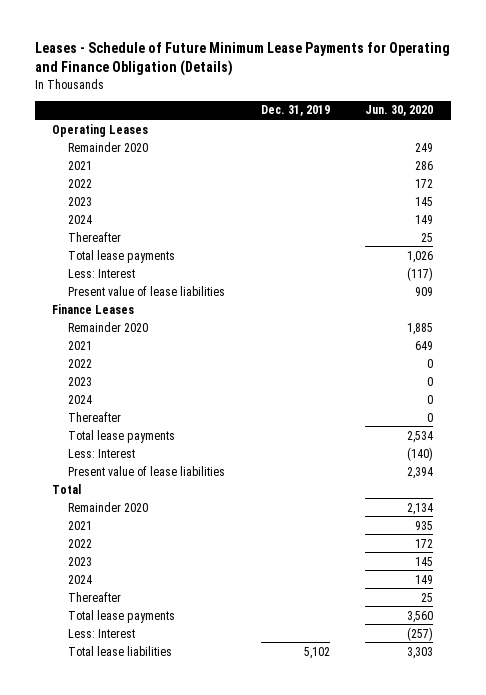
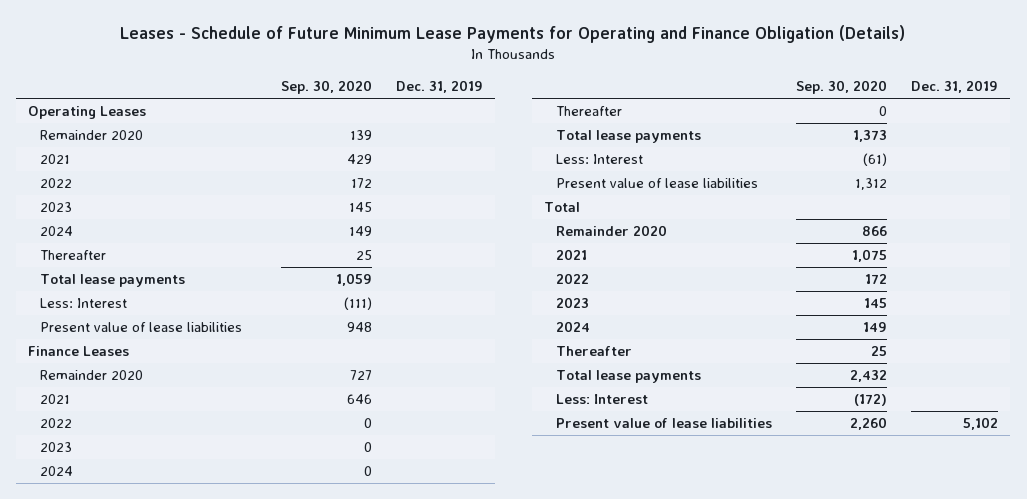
[365,105,434,117] Jun. 30, 2020 -> none
none -> [280,80,372,95] Sep. 30, 2020
[68,645,173,656] Total lease liabilities -> [555,418,772,429] Present value of lease liabilities

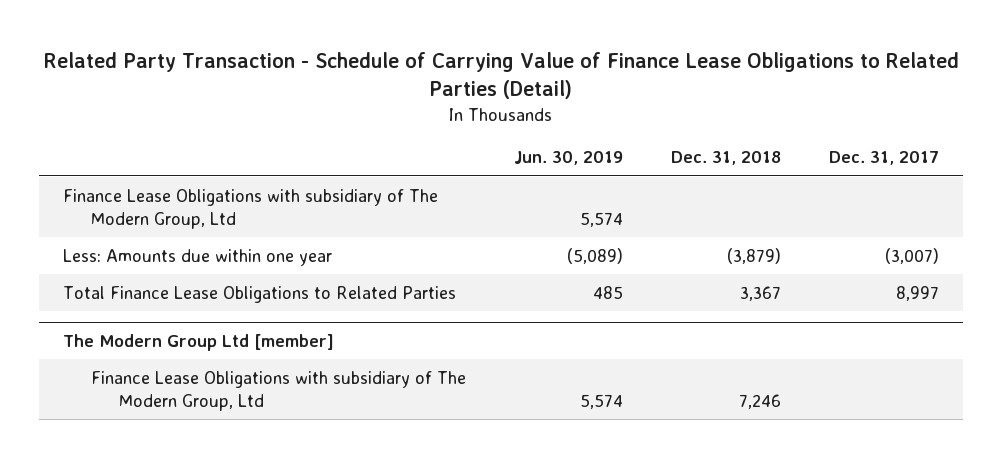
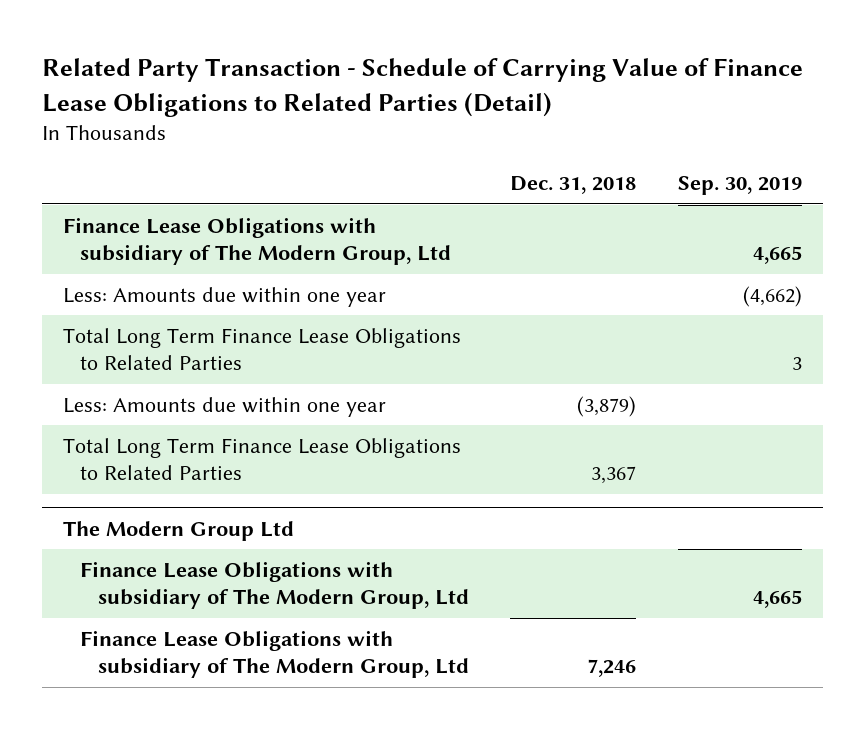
[514,151,624,166] Jun. 30, 2019 -> none
[828,151,939,166] Dec. 31, 2017 -> none
none -> [678,176,803,196] Sep. 30, 2019
none -> [63,286,387,307] Less: Amounts due within one year
none -> [63,327,462,371] Total Long Term Finance Lease Obligations to Related Parties
[63,285,457,303] Total Finance Lease Obligations to Related Parties -> [63,437,462,481] Total Long Term Finance Lease Obligations to Related Parties
[63,334,335,352] The Modern Group Ltd [member] -> [63,520,295,541] The Modern Group Ltd
none -> [80,560,469,610] Finance Lease Obligations with subsidiary of The Modern Group, Ltd

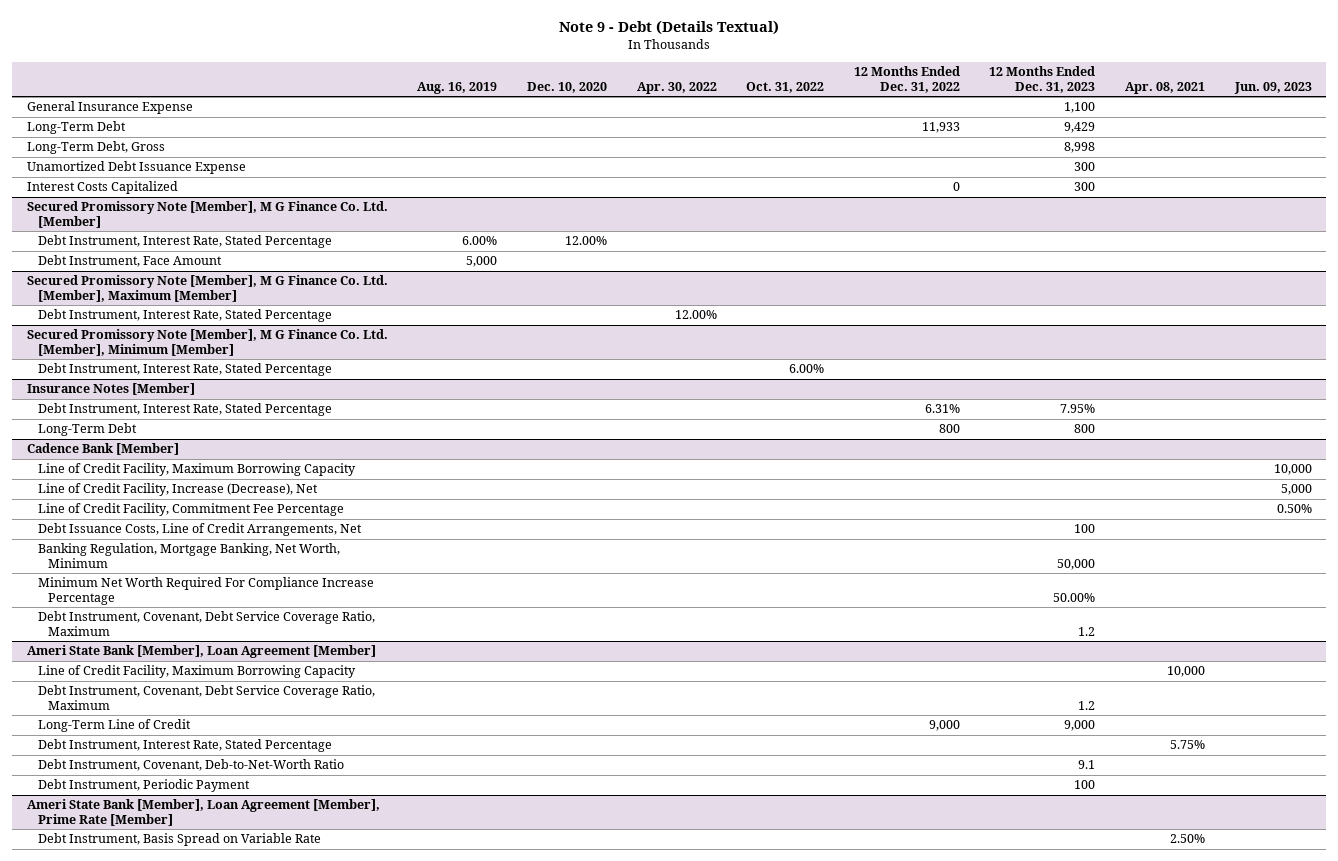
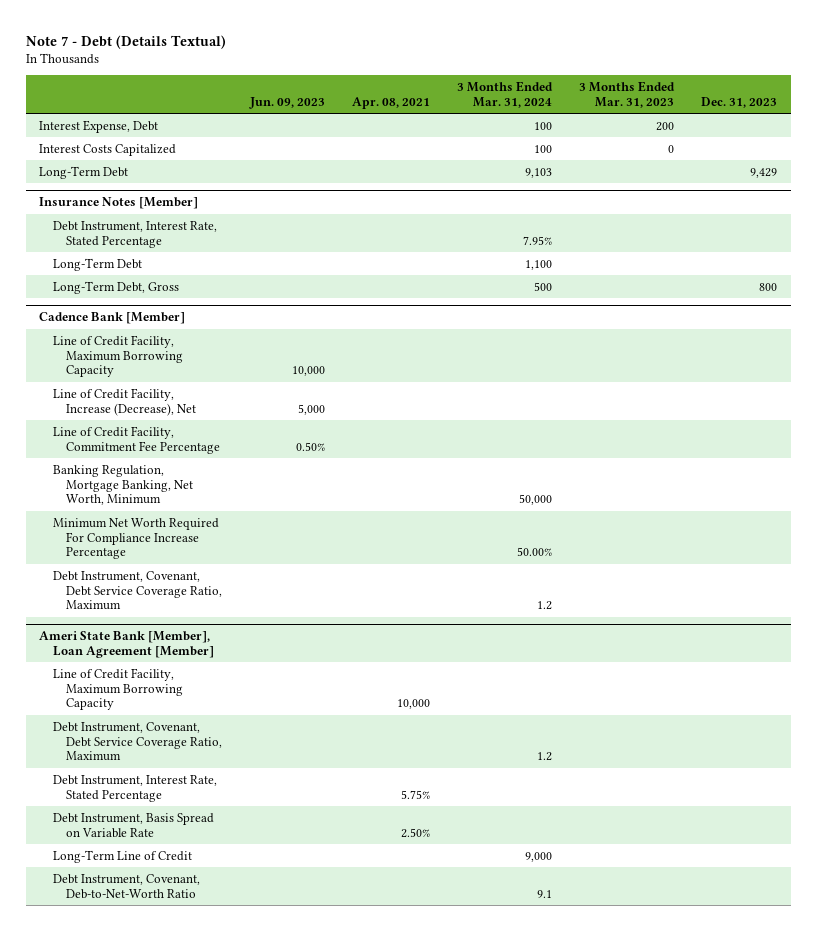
[559,19,780,35] Note 9 - Debt (Details Textual) -> [25,34,226,49] Note 7 - Debt (Details Textual)
[417,81,498,94] Aug. 16, 2019 -> none
[526,81,607,93] Dec. 10, 2020 -> none
[636,81,717,94] Apr. 30, 2022 -> none
[746,81,825,93] Oct. 31, 2022 -> none
[853,66,960,93] 12 Months Ended Dec. 31, 2022 -> none
[989,66,1096,93] 12 Months Ended Dec. 31, 2023 -> none
none -> [456,81,553,109] 3 Months Ended Mar. 31, 2024
none -> [579,81,676,109] 3 Months Ended Mar. 31, 2023
none -> [701,97,778,109] Dec. 31, 2023
[26,101,193,115] General Insurance Expense -> none
[26,141,165,155] Long-Term Debt, Gross -> none
[26,161,246,175] Unamortized Debt Issuance Expense -> none
none -> [39,119,159,133] Interest Expense, Debt
[26,201,388,229] Secured Promissory Note [Member], M G Finance Co. Ltd. [Member] -> none
[37,235,332,249] Debt Instrument, Interest Rate, Stated Percentage -> none
[37,255,222,268] Debt Instrument, Face Amount -> none
[26,275,388,303] Secured Promissory Note [Member], M G Finance Co. Ltd. [Member], Maximum [Member] -> none
[37,309,332,323] Debt Instrument, Interest Rate, Stated Percentage -> none
[26,329,388,357] Secured Promissory Note [Member], M G Finance Co. Ltd. [Member], Minimum [Member] -> none
[37,363,332,377] Debt Instrument, Interest Rate, Stated Percentage -> none
[26,121,126,135] Long-Term Debt -> [39,165,129,179] Long-Term Debt
none -> [52,280,179,294] Long-Term Debt, Gross
[37,523,362,537] Debt Issuance Costs, Line of Credit Arrangements, Net -> none
none -> [52,812,214,838] Debt Instrument, Basis Spread on Variable Rate
[37,719,191,733] Long-Term Line of Credit -> [52,849,192,863] Long-Term Line of Credit
[37,779,250,793] Debt Instrument, Periodic Payment -> none
[26,799,380,827] Ameri State Bank [Member], Loan Agreement [Member], Prime Rate [Member] -> none
[37,833,321,847] Debt Instrument, Basis Spread on Variable Rate -> none

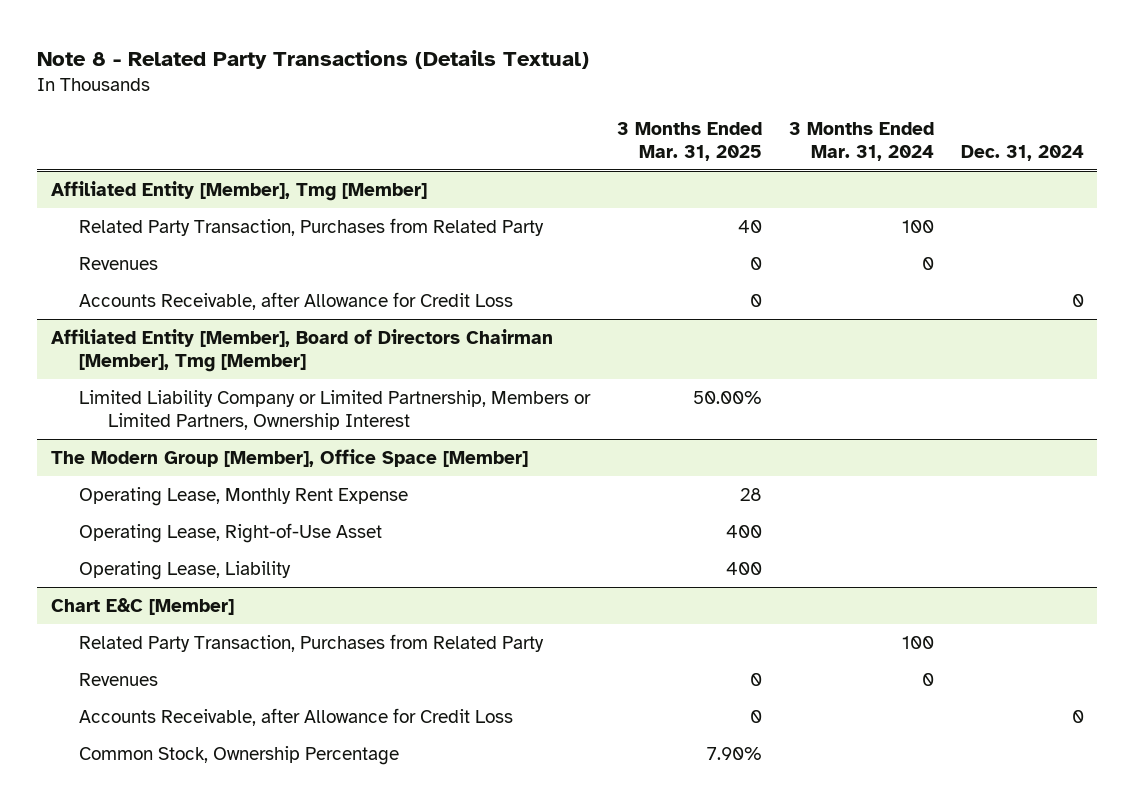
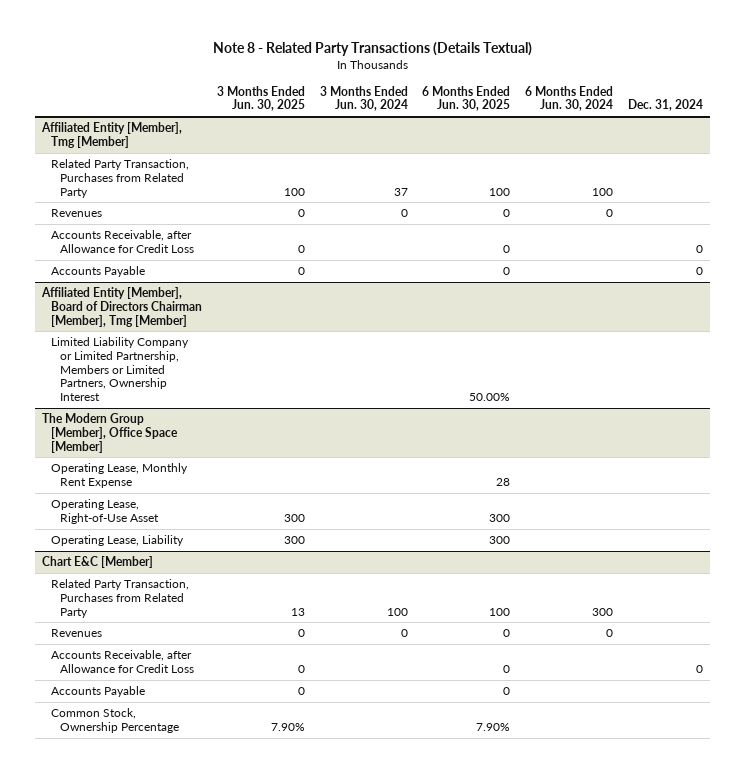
[617,121,763,161] 3 Months Ended Mar. 31, 2025 -> none
[789,121,935,161] 3 Months Ended Mar. 31, 2024 -> none
none -> [216,85,305,112] 3 Months Ended Jun. 30, 2025
none -> [319,85,408,112] 3 Months Ended Jun. 30, 2024
none -> [422,85,511,112] 6 Months Ended Jun. 30, 2025
none -> [525,85,614,112] 6 Months Ended Jun. 30, 2024
none -> [51,266,146,278] Accounts Payable
none -> [51,686,146,698] Accounts Payable

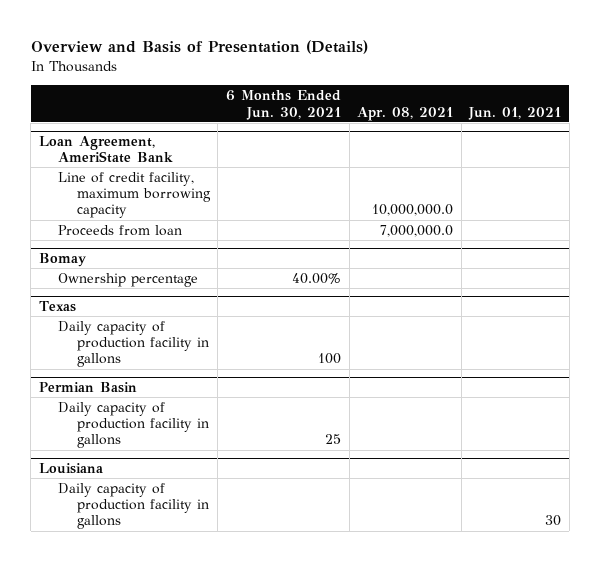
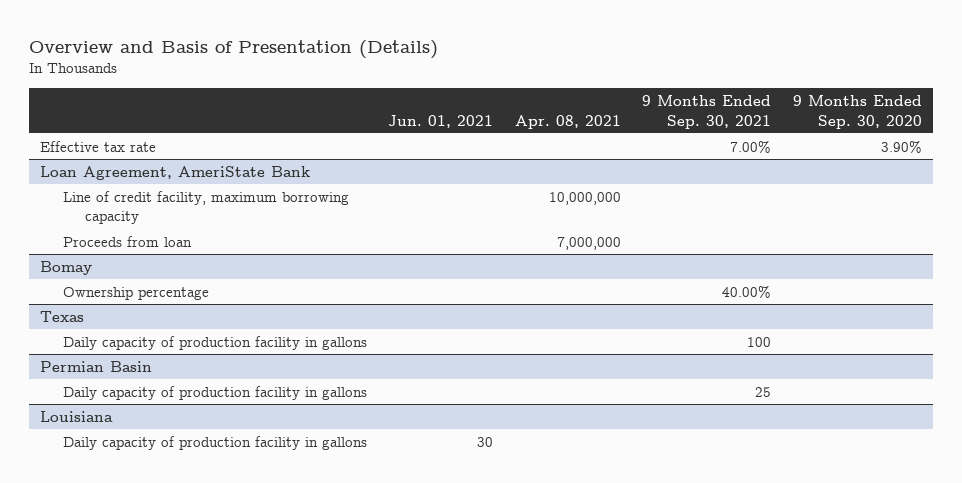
[225,90,341,120] 6 Months Ended Jun. 30, 2021 -> none
none -> [642,94,772,129] 9 Months Ended Sep. 30, 2021
none -> [792,94,922,129] 9 Months Ended Sep. 30, 2020
none -> [39,140,156,152] Effective tax rate
[372,204,454,217] 10,000,000.0 -> [548,191,621,205] 10,000,000
[380,224,454,237] 7,000,000.0 -> [556,236,621,250] 7,000,000

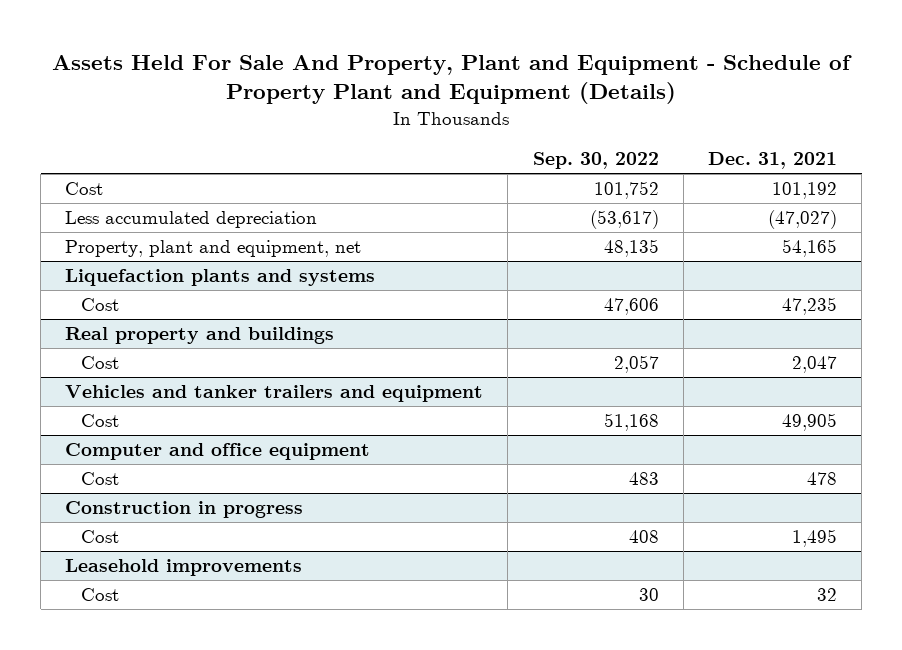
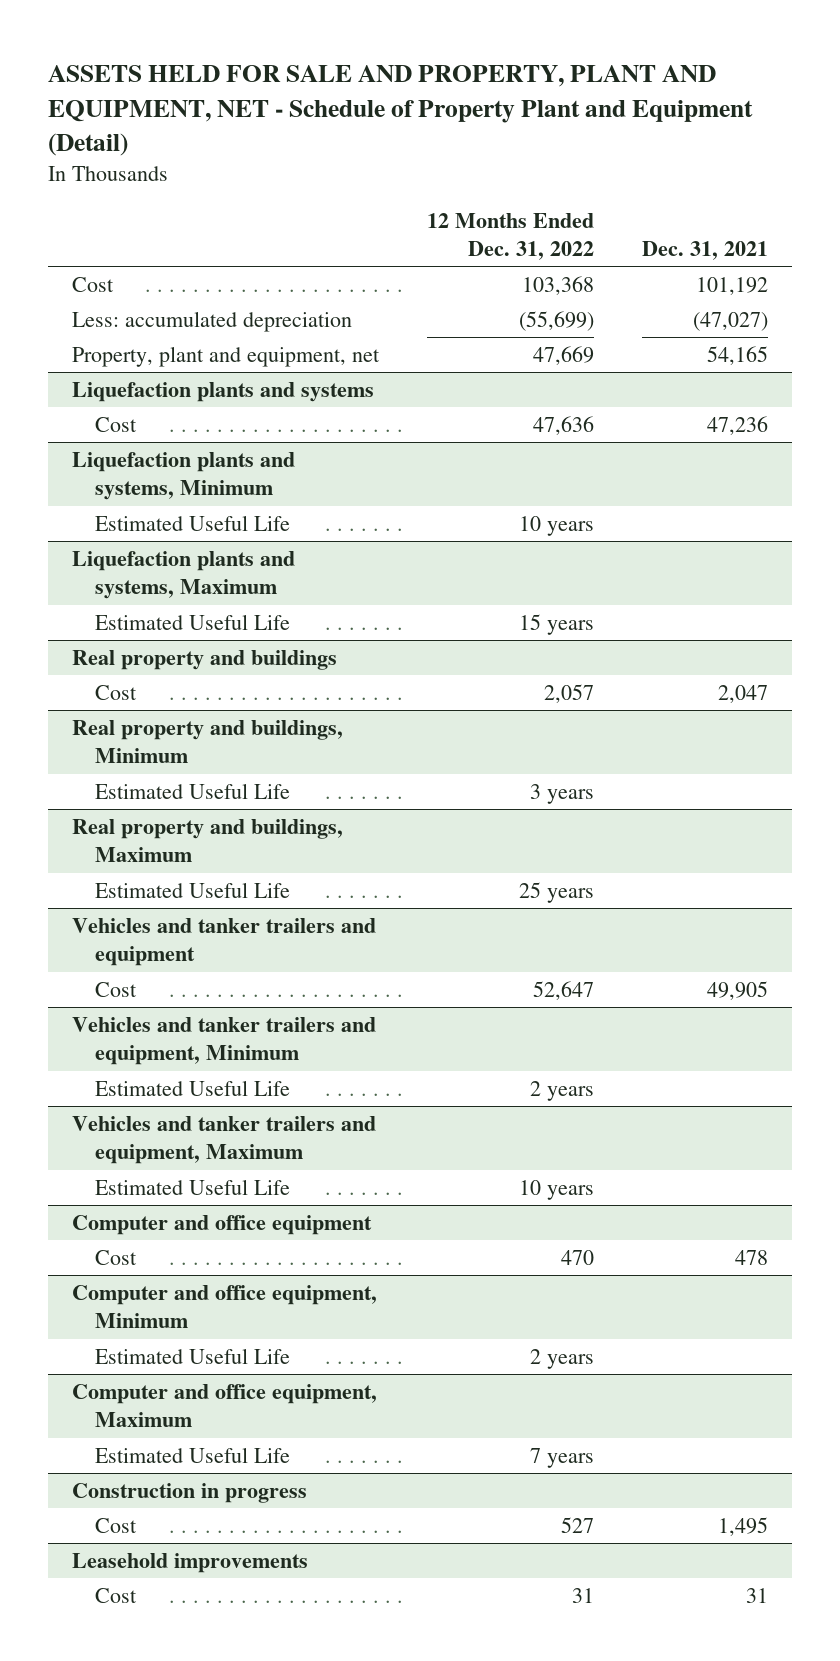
[52,55,853,105] Assets Held For Sale And Property, Plant and Equipment - Schedule of Property Plant and Equipment (Details) -> [48,65,754,156] ASSETS HELD FOR SALE AND PROPERTY, PLANT AND EQUIPMENT, NET - Schedule of Property Plant and Equipment (Detail)
[532,152,659,170] Sep. 30, 2022 -> none
none -> [426,212,594,260] 12 Months Ended Dec. 31, 2022
[65,211,318,229] Less accumulated depreciation -> [72,310,353,332] Less: accumulated depreciation
[781,297,837,316] 47,235 -> [706,415,768,435] 47,236
none -> [72,451,296,501] Liquefaction plants and systems, Minimum
none -> [95,514,291,531] Estimated Useful Life
none -> [72,550,296,600] Liquefaction plants and systems, Maximum
none -> [95,613,291,630] Estimated Useful Life
none -> [72,719,344,764] Real property and buildings, Minimum
none -> [95,782,291,799] Estimated Useful Life
none -> [72,818,344,863] Real property and buildings, Maximum
none -> [95,881,291,898] Estimated Useful Life
none -> [72,1016,377,1066] Vehicles and tanker trailers and equipment, Minimum
none -> [95,1079,291,1096] Estimated Useful Life
none -> [72,1115,377,1165] Vehicles and tanker trailers and equipment, Maximum
none -> [95,1178,291,1195] Estimated Useful Life
none -> [72,1284,378,1329] Computer and office equipment, Minimum
none -> [95,1347,291,1364] Estimated Useful Life
none -> [72,1383,378,1428] Computer and office equipment, Maximum
none -> [95,1446,291,1463] Estimated Useful Life
[816,588,837,602] 32 -> [745,1587,768,1603] 31

